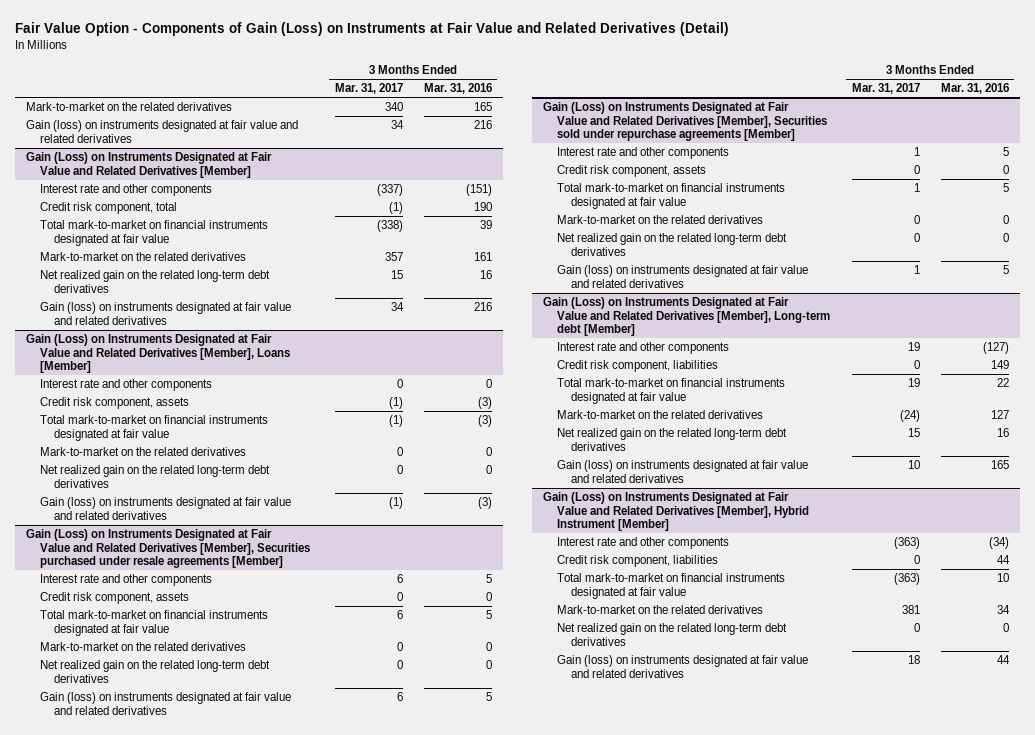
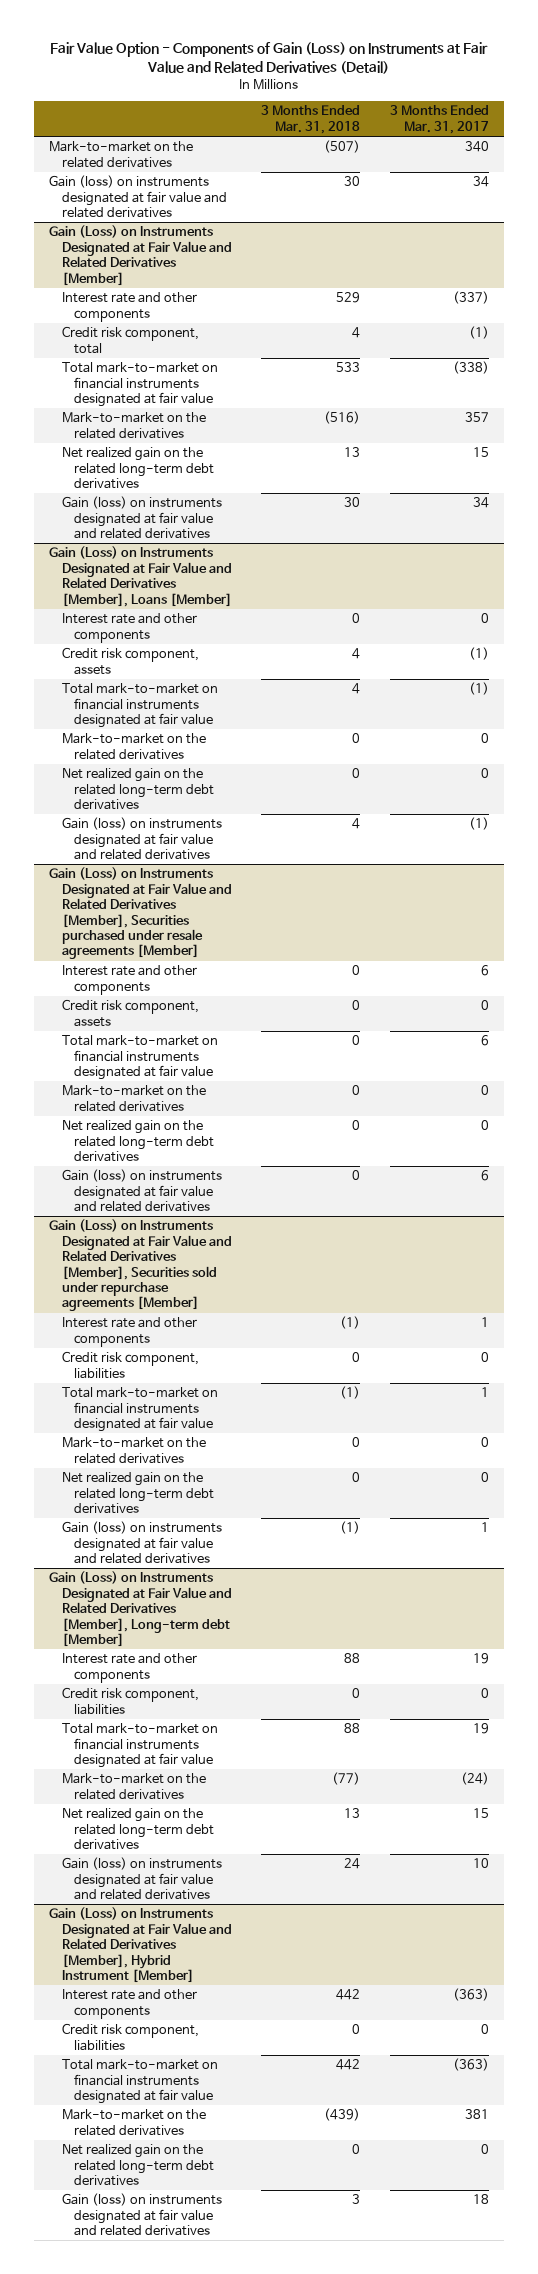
[424,83,493,95] Mar. 31, 2016 -> none
none -> [261,105,361,134] 3 Months Ended Mar. 31, 2018
[557,165,707,178] Credit risk component, assets -> [61,1351,199,1379] Credit risk component, liabilities

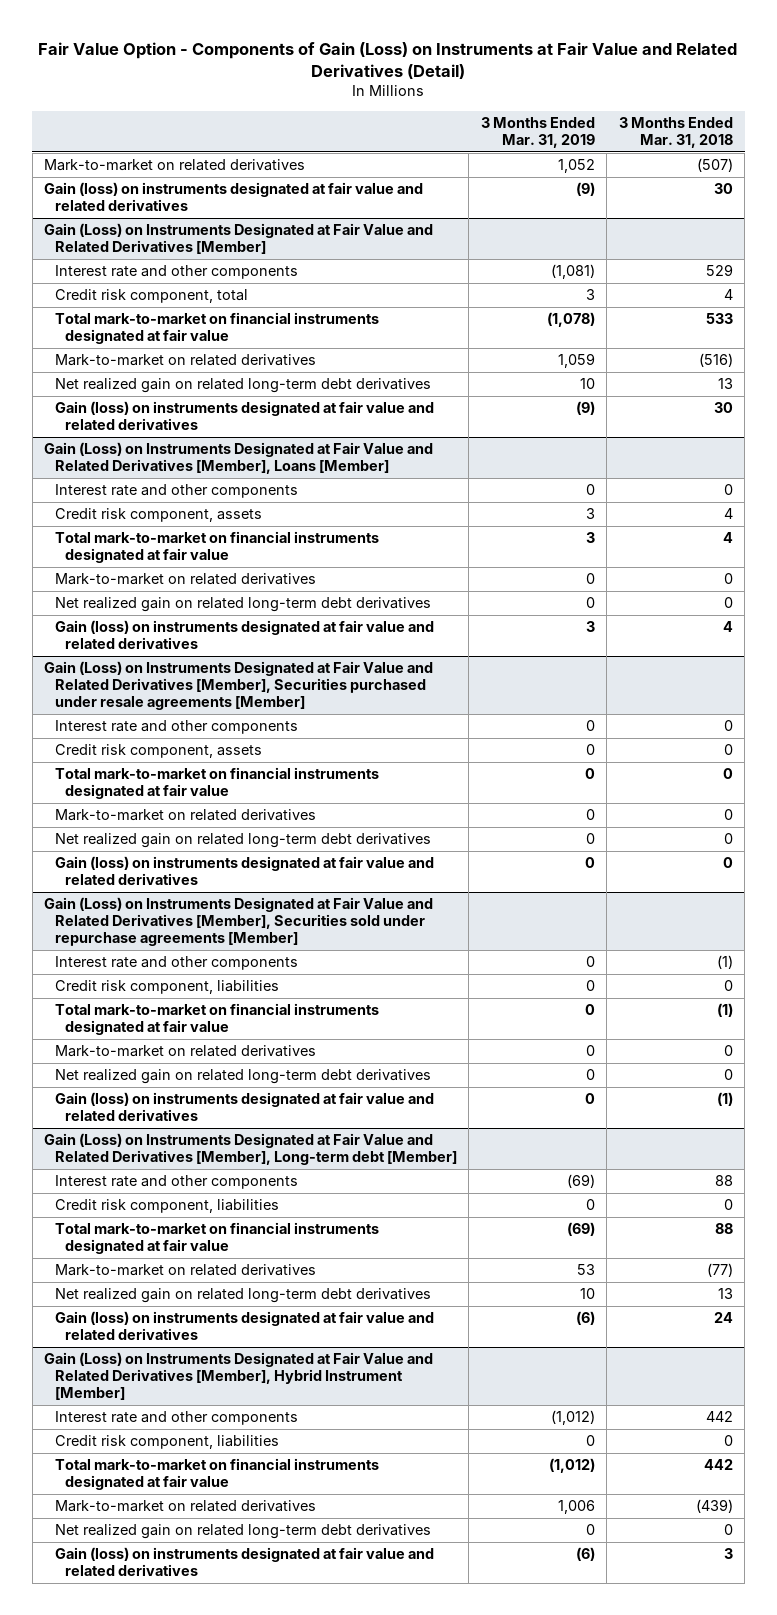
[390,105,490,134] 3 Months Ended Mar. 31, 2017 -> none
none -> [480,117,595,149] 3 Months Ended Mar. 31, 2019
[49,141,194,168] Mark-to-market on the related derivatives -> [44,159,306,172] Mark-to-market on related derivatives
[61,412,206,439] Mark-to-market on the related derivatives -> [54,354,316,367] Mark-to-market on related derivatives
[61,447,215,490] Net realized gain on the related long-term debt derivatives -> [54,378,431,394] Net realized gain on related long-term debt derivatives
[61,733,206,760] Mark-to-market on the related derivatives -> [54,573,316,586] Mark-to-market on related derivatives
[61,768,215,811] Net realized gain on the related long-term debt derivatives -> [54,597,431,613] Net realized gain on related long-term debt derivatives
[61,1085,206,1112] Mark-to-market on the related derivatives -> [54,809,316,822] Mark-to-market on related derivatives
[61,1120,215,1163] Net realized gain on the related long-term debt derivatives -> [54,833,431,849] Net realized gain on related long-term debt derivatives
[61,1437,206,1464] Mark-to-market on the related derivatives -> [54,1045,316,1058] Mark-to-market on related derivatives
[61,1472,215,1515] Net realized gain on the related long-term debt derivatives -> [54,1069,431,1085] Net realized gain on related long-term debt derivatives
[61,1773,206,1800] Mark-to-market on the related derivatives -> [54,1264,316,1277] Mark-to-market on related derivatives
[61,1808,215,1851] Net realized gain on the related long-term debt derivatives -> [54,1288,431,1304] Net realized gain on related long-term debt derivatives
[61,2109,206,2136] Mark-to-market on the related derivatives -> [54,1500,316,1513] Mark-to-market on related derivatives
[61,2144,215,2187] Net realized gain on the related long-term debt derivatives -> [54,1524,431,1540] Net realized gain on related long-term debt derivatives

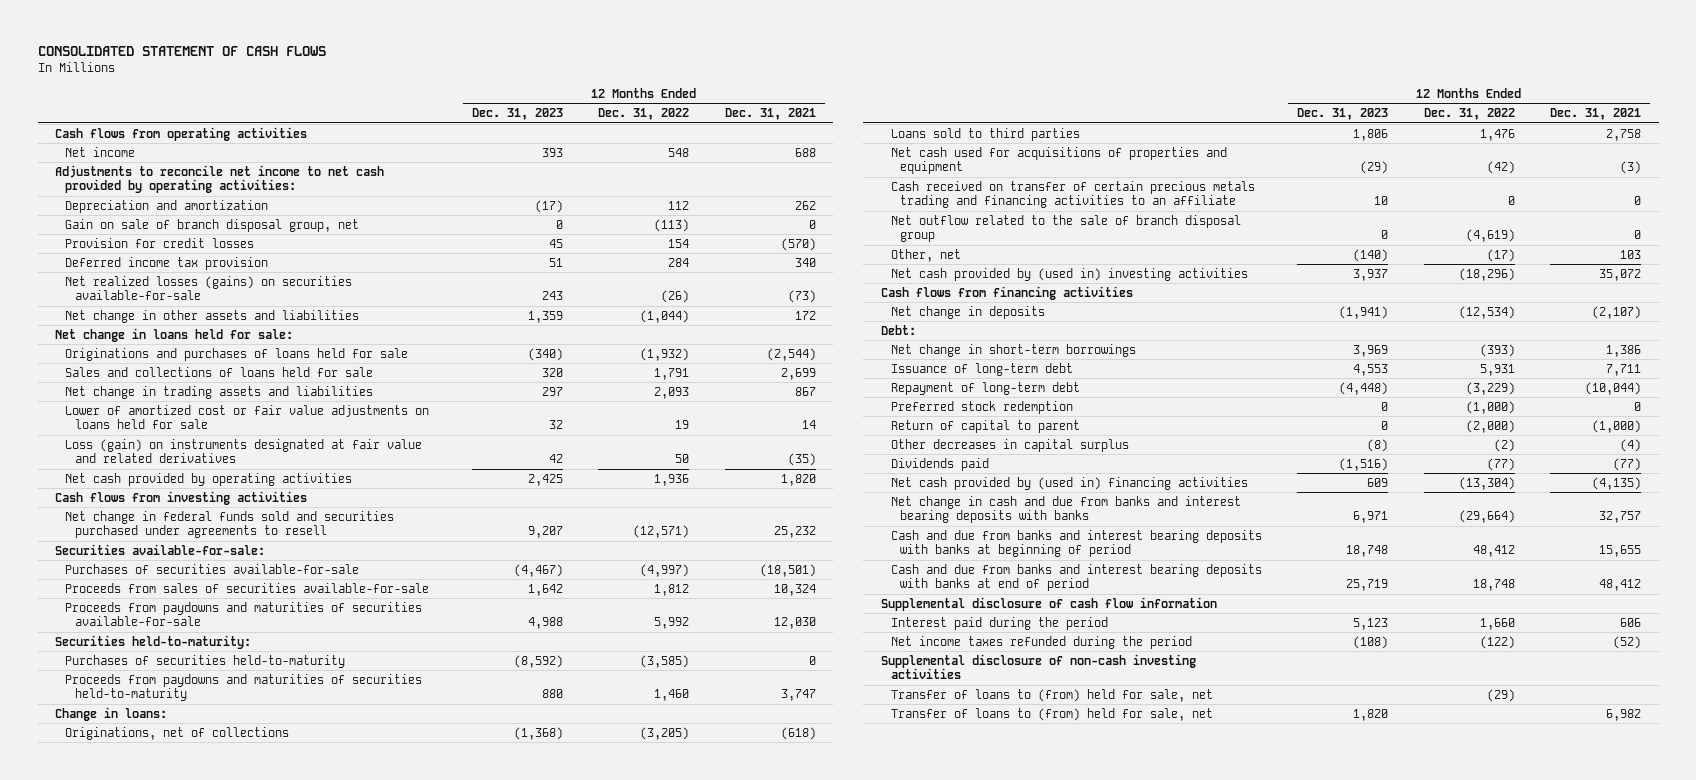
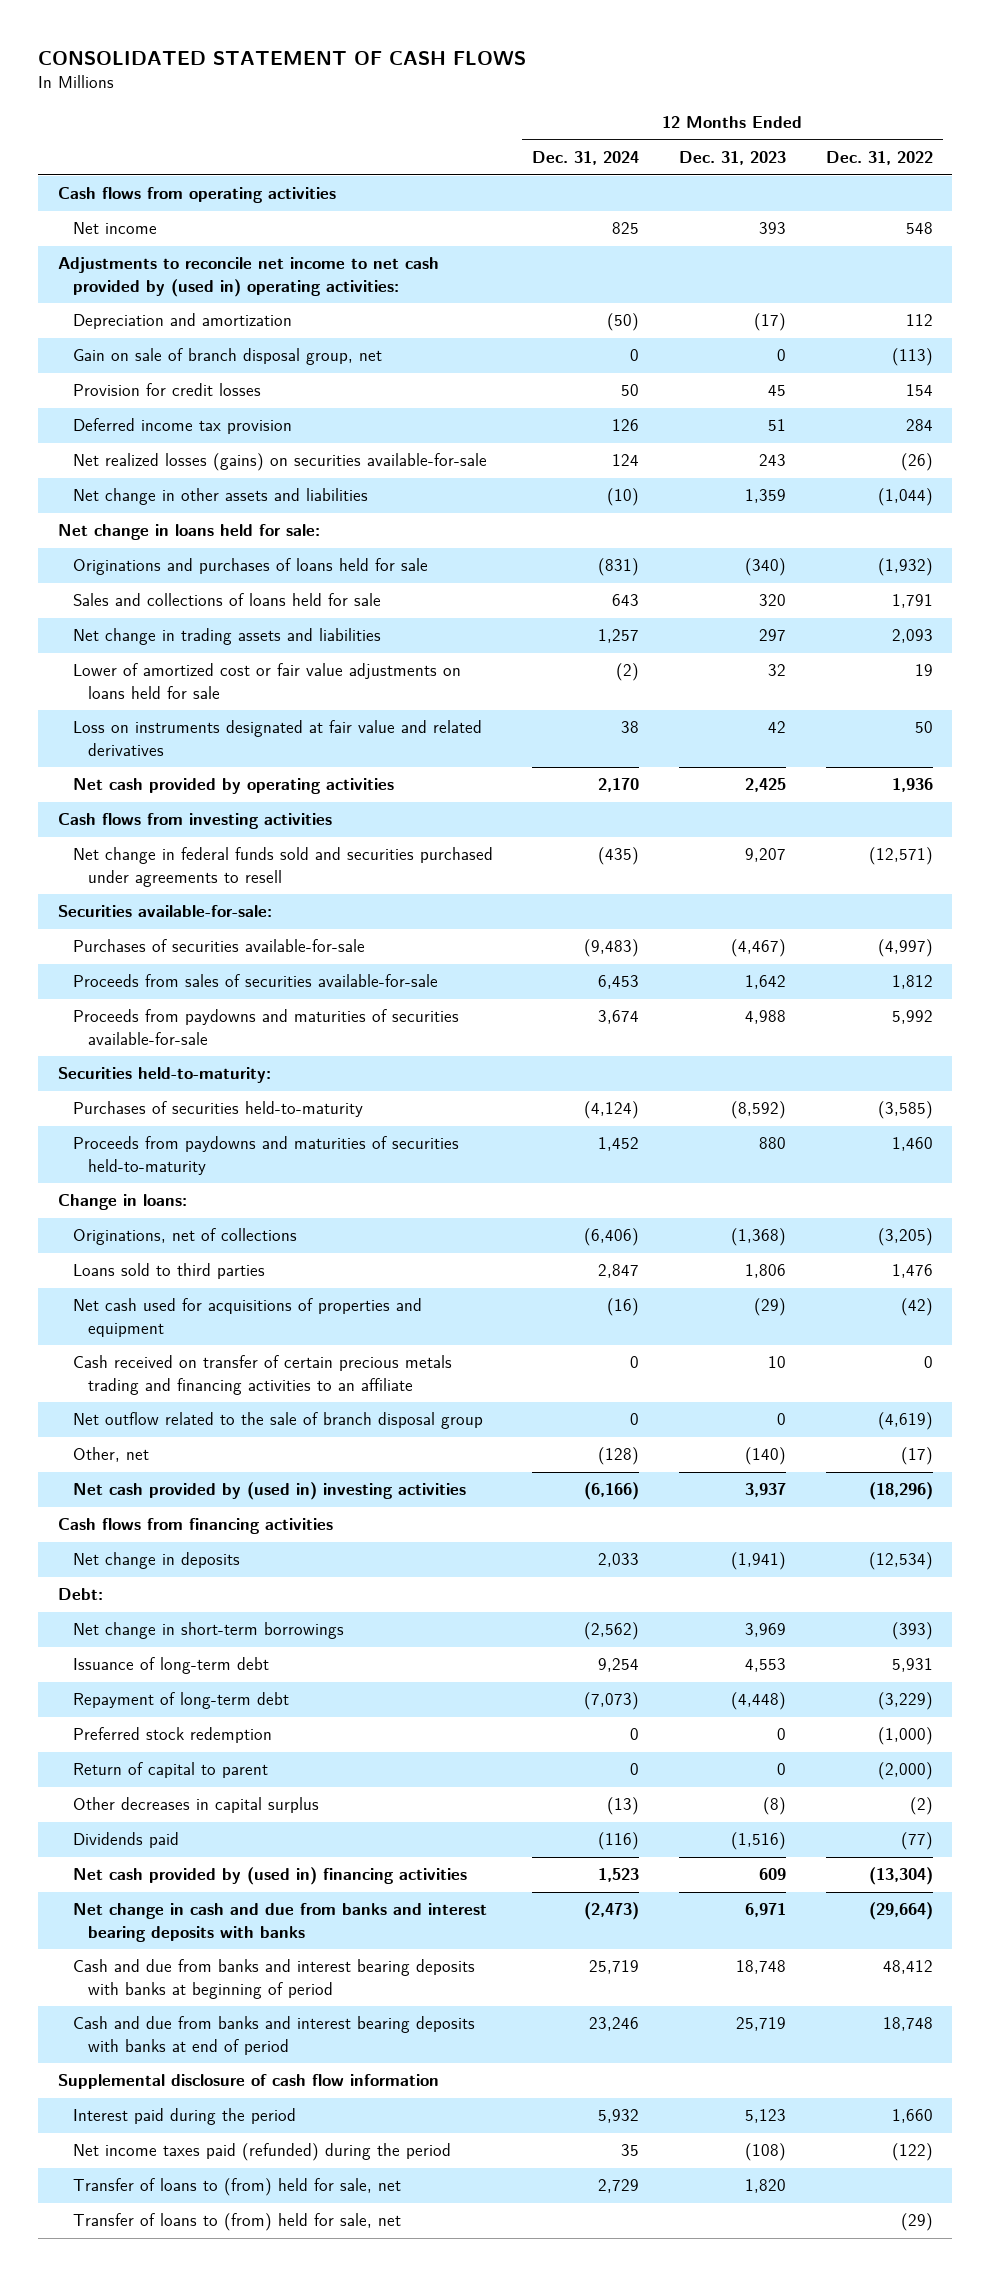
[724,108,816,121] Dec. 31, 2021 -> none
none -> [532,151,640,166] Dec. 31, 2024
[55,164,385,194] Adjustments to reconcile net income to net cash provided by operating activities: -> [57,257,439,297] Adjustments to reconcile net income to net cash provided by (used in) operating activities:
[65,438,423,464] Loss (gain) on instruments designated at fair value and related derivatives -> [72,720,482,756] Loss on instruments designated at fair value and related derivatives
[880,653,1196,680] Supplemental disclosure of non-cash investing activities -> none
[890,635,1192,649] Net income taxes refunded during the period -> [72,2143,451,2162] Net income taxes paid (refunded) during the period
[890,688,1213,702] Transfer of loans to (from) held for sale, net -> [72,2213,401,2232] Transfer of loans to (from) held for sale, net

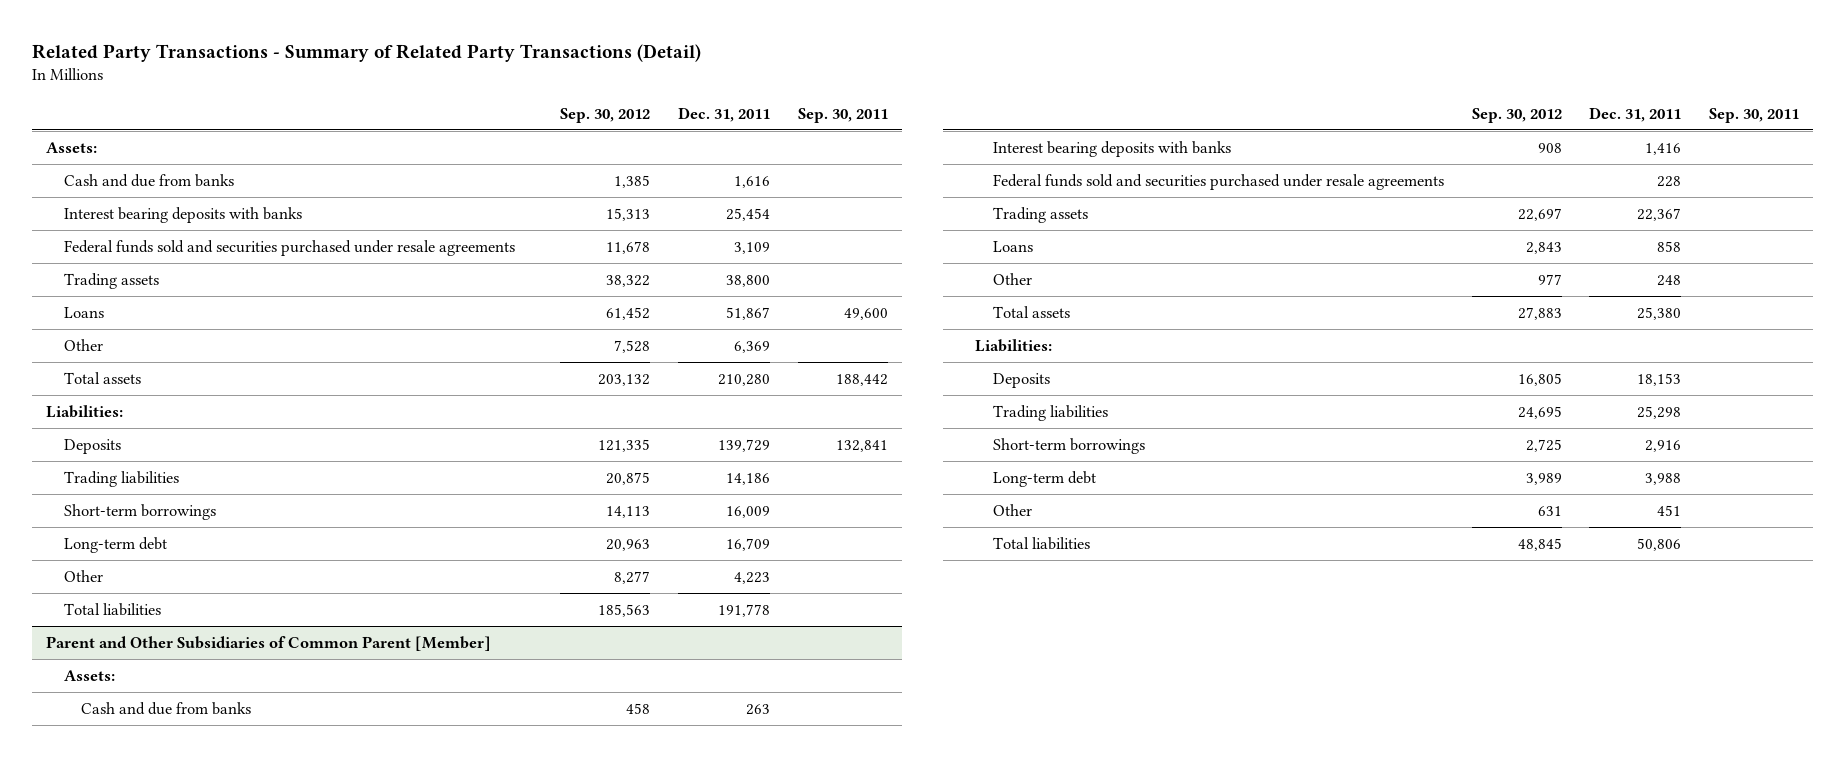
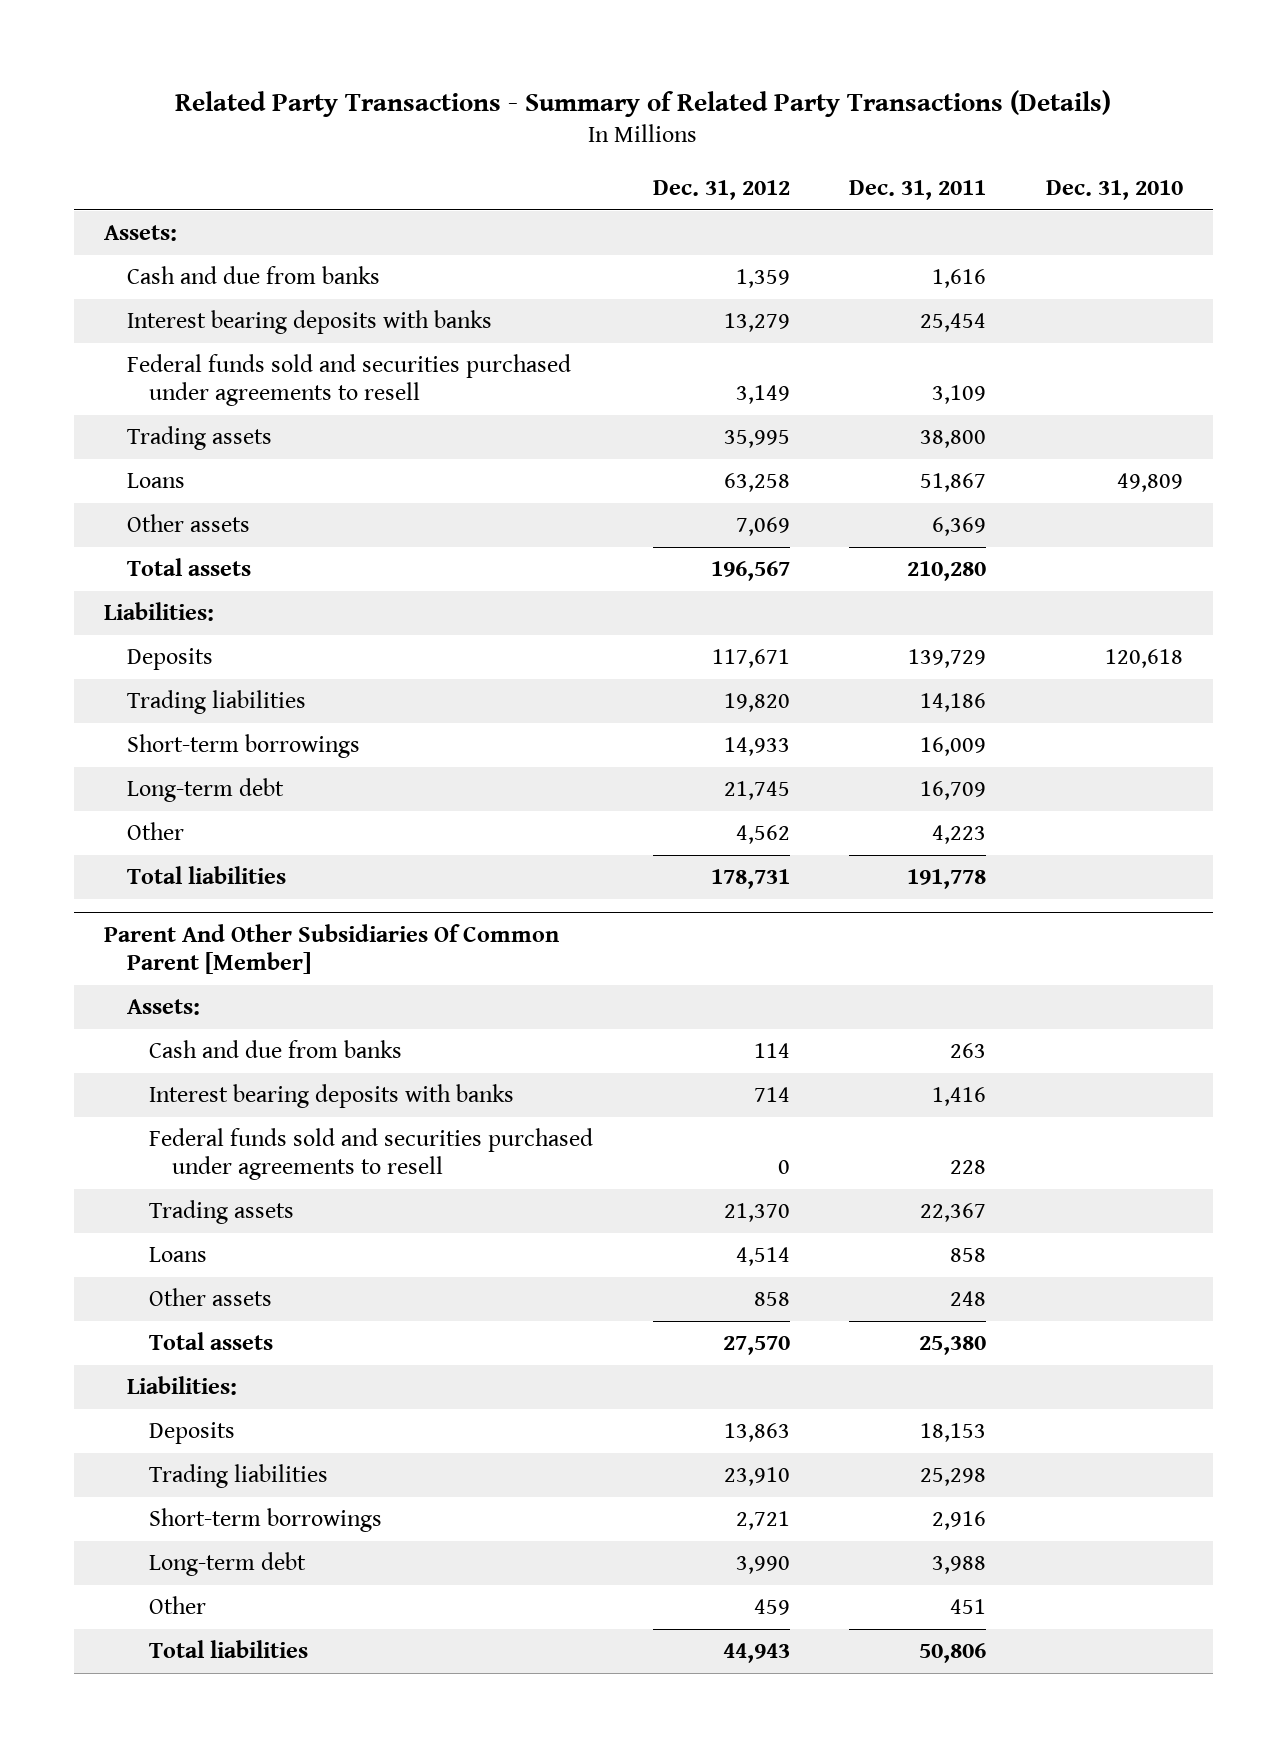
[32,43,702,62] Related Party Transactions - Summary of Related Party Transactions (Detail) -> [175,89,1112,117] Related Party Transactions - Summary of Related Party Transactions (Details)
[560,107,651,123] Sep. 30, 2012 -> none
[797,107,888,123] Sep. 30, 2011 -> none
none -> [652,179,790,200] Dec. 31, 2012
none -> [1045,179,1183,200] Dec. 31, 2010
[63,239,515,256] Federal funds sold and securities purchased under resale agreements -> [126,354,571,407] Federal funds sold and securities purchased under agreements to resell
[63,338,103,351] Other -> [126,514,250,533] Other assets
[46,635,492,651] Parent and Other Subsidiaries of Common Parent [Member] -> [104,924,560,974] Parent And Other Subsidiaries Of Common Parent [Member]
[992,173,1444,190] Federal funds sold and securities purchased under resale agreements -> [149,1128,594,1181] Federal funds sold and securities purchased under agreements to resell
[992,272,1032,285] Other -> [149,1288,273,1307] Other assets

